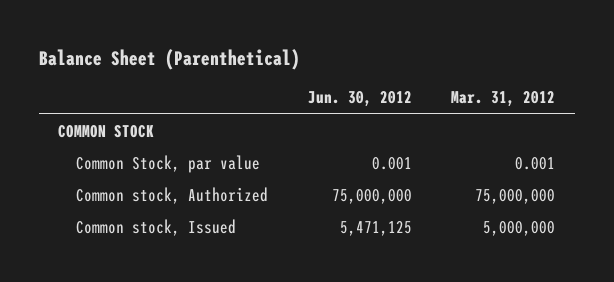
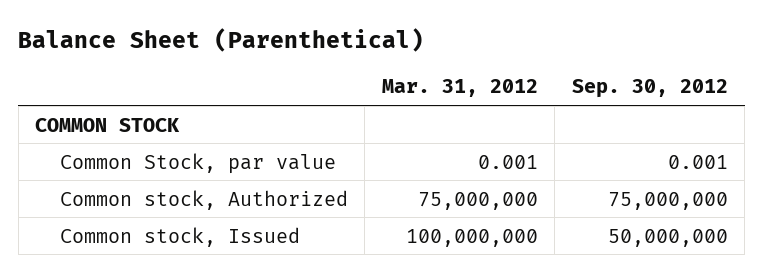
[307,91,412,108] Jun. 30, 2012 -> none
none -> [571,79,728,99] Sep. 30, 2012
[483,220,556,236] 5,000,000 -> [405,228,538,247] 100,000,000

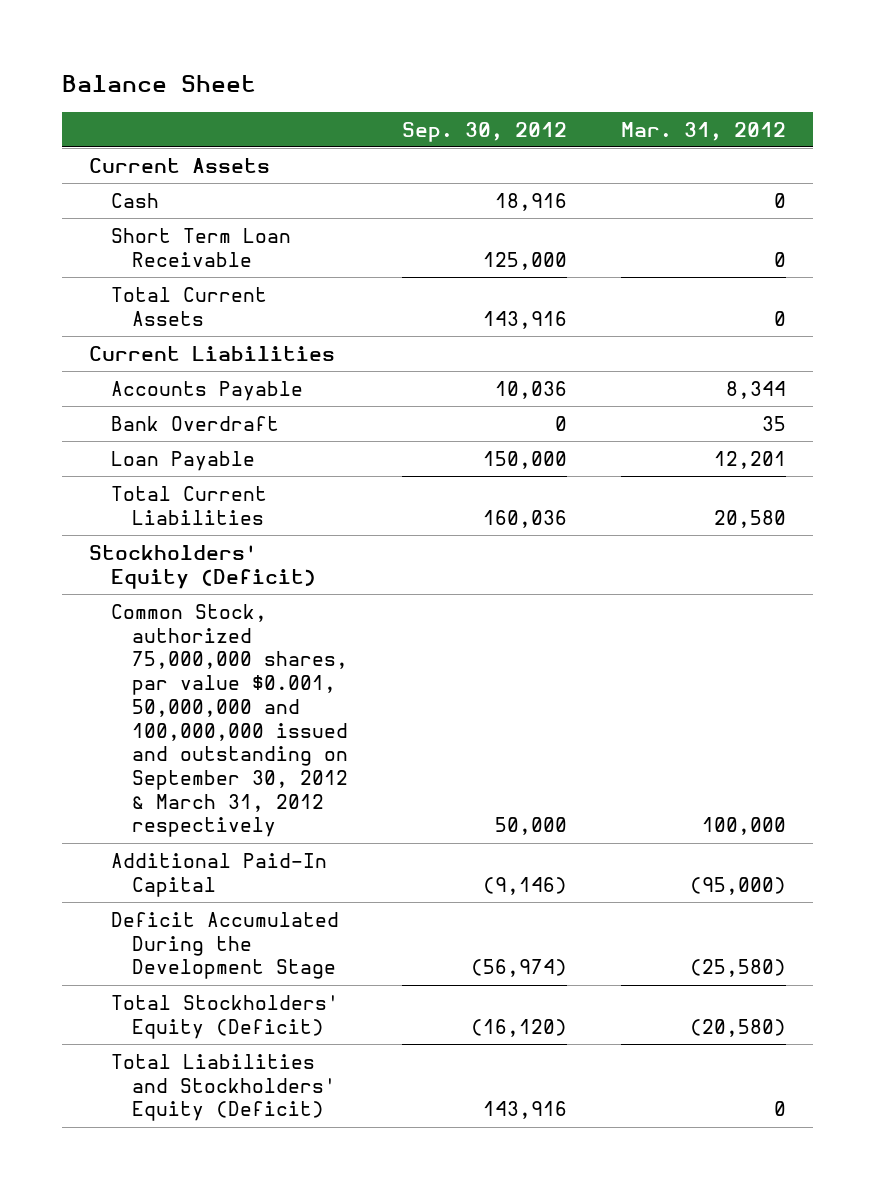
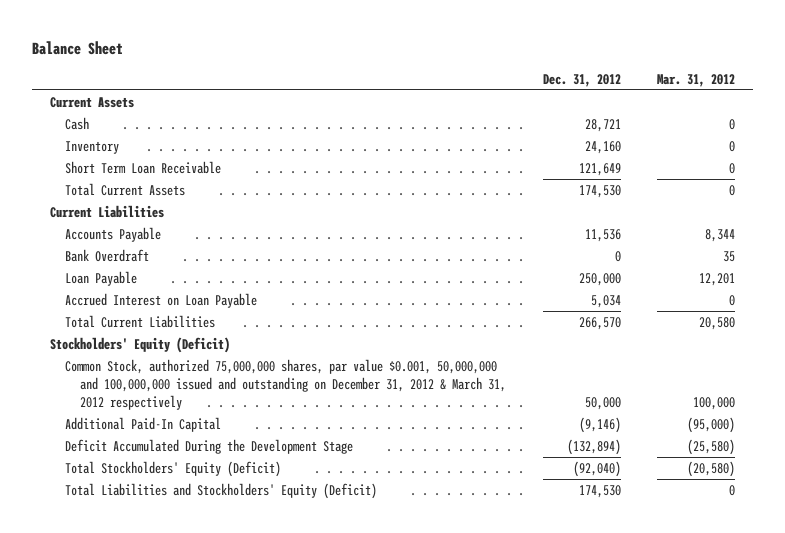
[401,121,567,142] Sep. 30, 2012 -> none
none -> [542,73,621,87] Dec. 31, 2012
none -> [64,141,119,155] Inventory
none -> [64,293,257,309] Accrued Interest on Loan Payable
[110,604,349,838] Common Stock, authorized 75,000,000 shares, par value $0.001, 50,000,000 and 100,000,000 issued and outstanding on September 30, 2012 & March 31, 2012 respectively -> [64,359,506,410] Common Stock, authorized 75,000,000 shares, par value $0.001, 50,000,000 and 100,000,000 issued and outstanding on December 31, 2012 & March 31, 2012 respectively

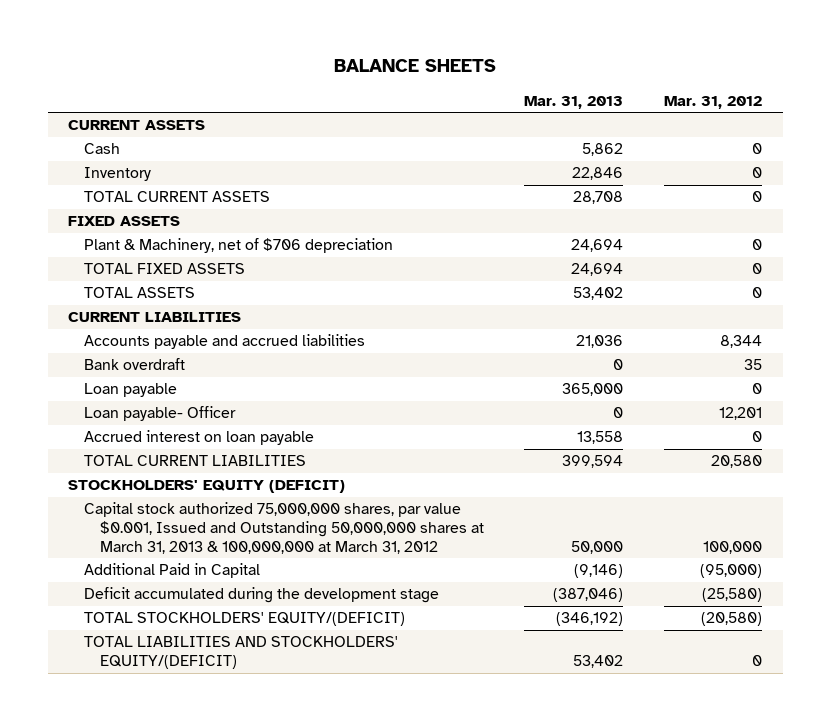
[31,40,123,55] Balance Sheet -> [334,59,497,73] BALANCE SHEETS
[542,73,621,87] Dec. 31, 2012 -> none
none -> [524,95,624,109] Mar. 31, 2013
[50,97,135,109] Current Assets -> [67,120,205,131] CURRENT ASSETS
[64,161,221,175] Short Term Loan Receivable -> none
[64,183,185,197] Total Current Assets -> [83,191,270,203] TOTAL CURRENT ASSETS
none -> [67,216,180,227] FIXED ASSETS
none -> [83,238,393,254] Plant & Machinery, net of $706 depreciation
none -> [83,263,245,275] TOTAL FIXED ASSETS
none -> [83,287,195,299] TOTAL ASSETS
[50,205,165,219] Current Liabilities -> [67,312,241,323] CURRENT LIABILITIES
[64,227,161,243] Accounts Payable -> [83,334,365,350] Accounts payable and accrued liabilities
[64,249,149,263] Bank Overdraft -> [83,358,185,371] Bank overdraft
[64,271,137,287] Loan Payable -> [83,383,177,398] Loan payable
[699,273,736,287] 12,201 -> [752,383,763,395] 0
none -> [83,406,236,422] Loan payable- Officer
[64,293,257,309] Accrued Interest on Loan Payable -> [83,430,314,446] Accrued interest on loan payable
[64,315,215,329] Total Current Liabilities -> [83,455,306,467] TOTAL CURRENT LIABILITIES
[50,337,231,354] Stockholders' Equity (Deficit) -> [67,480,345,494] STOCKHOLDERS' EQUITY (DEFICIT)
[64,359,506,410] Common Stock, authorized 75,000,000 shares, par value $0.001, 50,000,000 and 100,000,000 issued and outstanding on December 31, 2012 & March 31, 2012 respectively -> [83,502,484,554] Capital stock authorized 75,000,000 shares, par value $0.001, Issued and Outstanding 50,000,000 shares at March 31, 2013 & 100,000,000 at March 31, 2012
[64,417,221,433] Additional Paid-In Capital -> [83,563,260,579] Additional Paid in Capital
[64,439,353,455] Deficit Accumulated During the Development Stage -> [83,587,439,604] Deficit accumulated during the development stage
[64,461,281,478] Total Stockholders' Equity (Deficit) -> [83,612,405,627] TOTAL STOCKHOLDERS' EQUITY/(DEFICIT)
[64,483,377,500] Total Liabilities and Stockholders' Equity (Deficit) -> [83,636,398,670] TOTAL LIABILITIES AND STOCKHOLDERS' EQUITY/(DEFICIT)

